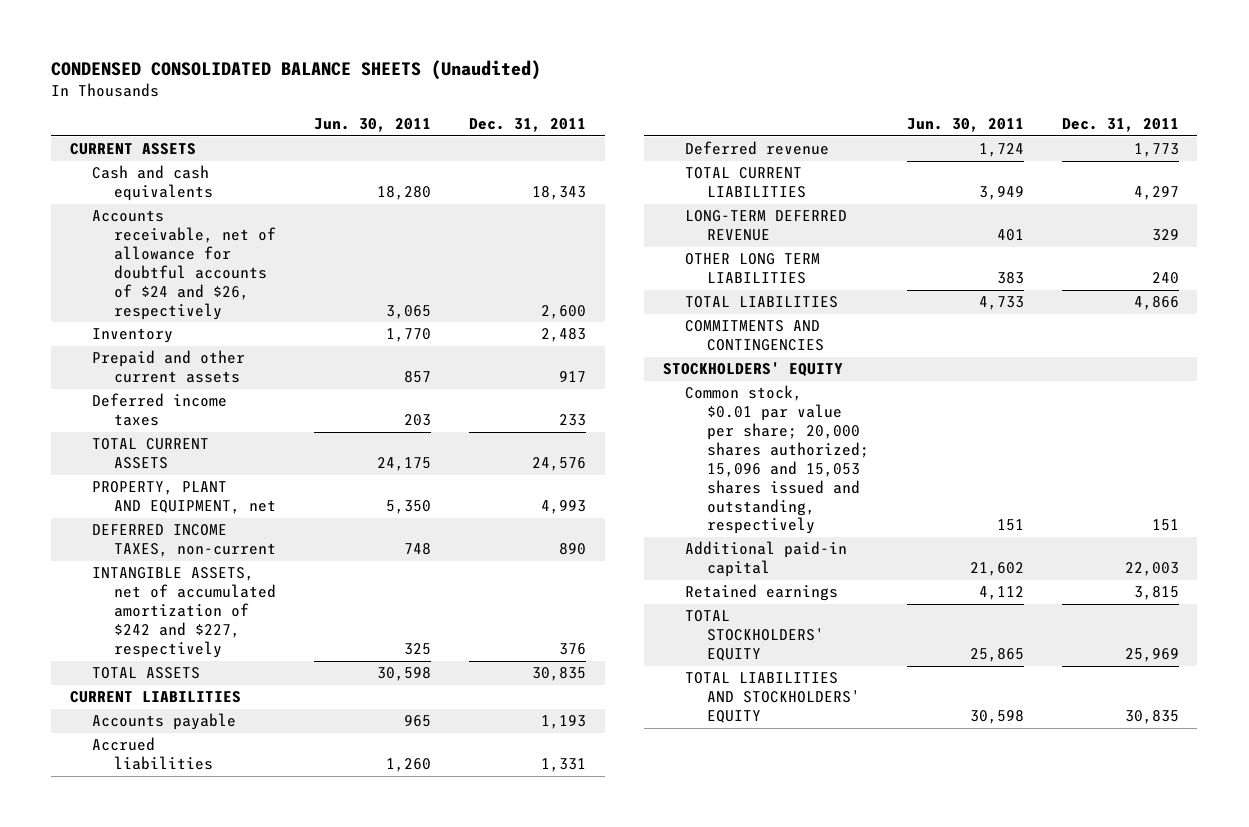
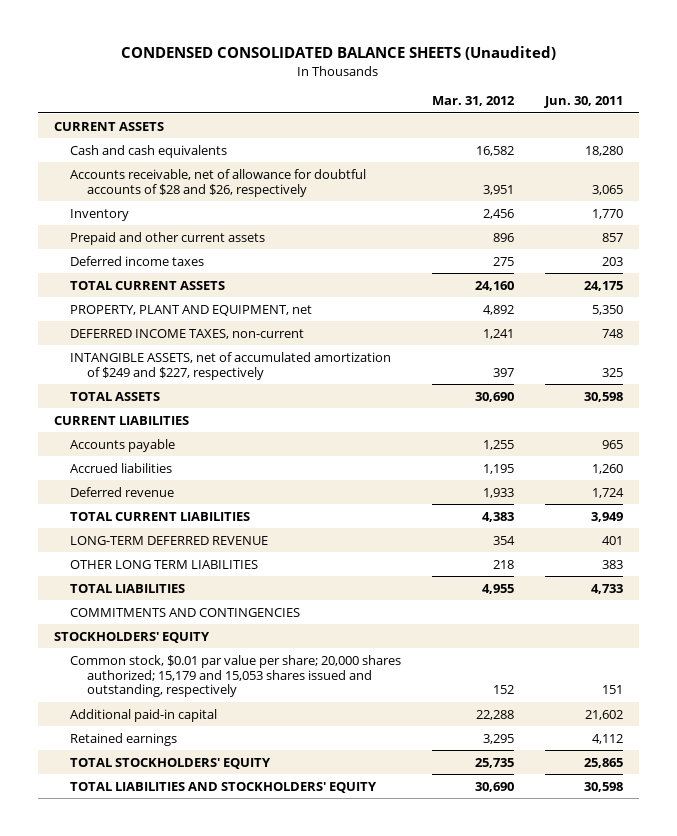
[468,118,586,133] Dec. 31, 2011 -> none
none -> [432,96,516,107] Mar. 31, 2012
[92,210,277,320] Accounts receivable, net of allowance for doubtful accounts of $24 and $26, respectively -> [70,168,367,197] Accounts receivable, net of allowance for doubtful accounts of $28 and $26, respectively
[92,567,277,658] INTANGIBLE ASSETS, net of accumulated amortization of $242 and $227, respectively -> [70,351,392,380] INTANGIBLE ASSETS, net of accumulated amortization of $249 and $227, respectively
[684,385,869,535] Common stock, $0.01 par value per share; 20,000 shares authorized; 15,096 and 15,053 shares issued and outstanding, respectively -> [70,654,402,698] Common stock, $0.01 par value per share; 20,000 shares authorized; 15,179 and 15,053 shares issued and outstanding, respectively

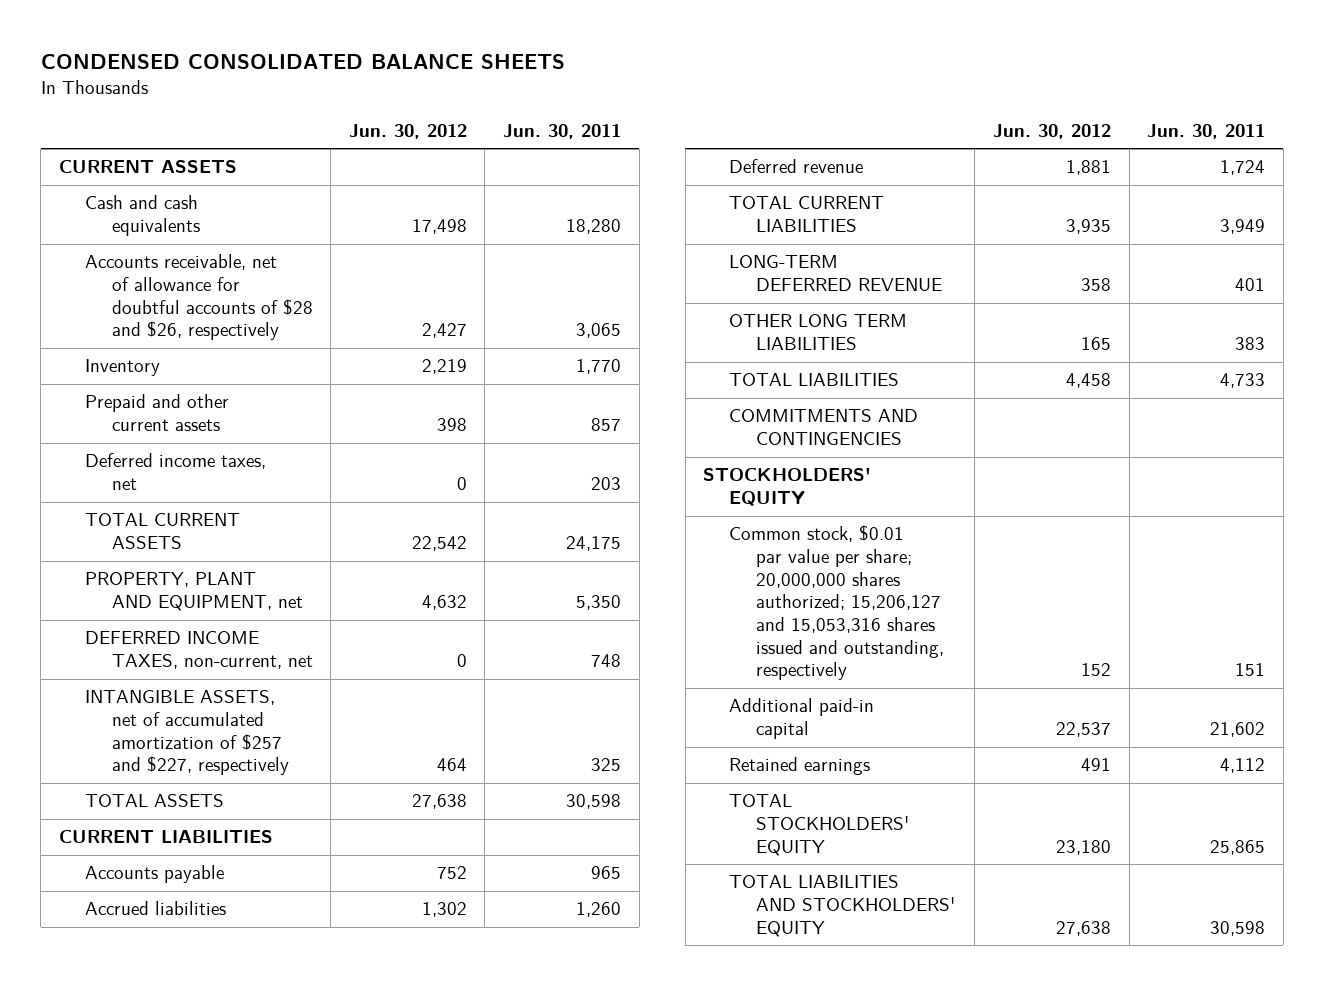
[121,46,557,61] CONDENSED CONSOLIDATED BALANCE SHEETS (Unaudited) -> [40,54,565,70] CONDENSED CONSOLIDATED BALANCE SHEETS
[432,96,516,107] Mar. 31, 2012 -> none
none -> [348,123,467,139] Jun. 30, 2012
[70,255,205,266] Deferred income taxes -> [85,453,267,491] Deferred income taxes, net
[70,328,305,339] DEFERRED INCOME TAXES, non-current -> [85,631,313,670] DEFERRED INCOME TAXES, non-current, net
[70,351,392,380] INTANGIBLE ASSETS, net of accumulated amortization of $249 and $227, respectively -> [85,690,289,776] INTANGIBLE ASSETS, net of accumulated amortization of $257 and $227, respectively
[70,654,402,698] Common stock, $0.01 par value per share; 20,000 shares authorized; 15,179 and 15,053 shares issued and outstanding, respectively -> [729,525,944,681] Common stock, $0.01 par value per share; 20,000,000 shares authorized; 15,206,127 and 15,053,316 shares issued and outstanding, respectively

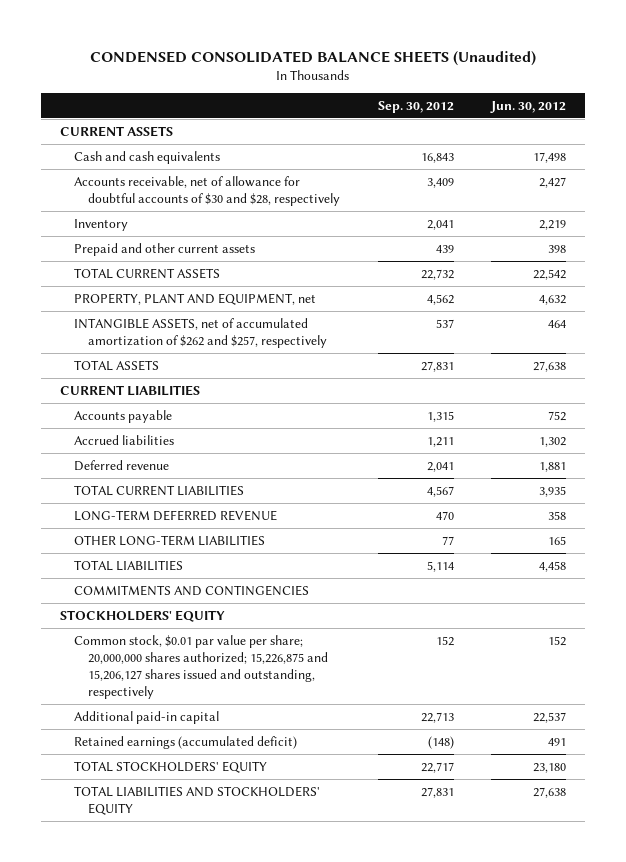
[40,54,565,70] CONDENSED CONSOLIDATED BALANCE SHEETS -> [90,50,537,66] CONDENSED CONSOLIDATED BALANCE SHEETS (Unaudited)
[503,123,622,139] Jun. 30, 2011 -> none
none -> [377,100,454,113] Sep. 30, 2012
[85,254,313,341] Accounts receivable, net of allowance for doubtful accounts of $28 and $26, respectively -> [73,175,340,206] Accounts receivable, net of allowance for doubtful accounts of $30 and $28, respectively
[85,453,267,491] Deferred income taxes, net -> none
[85,631,313,670] DEFERRED INCOME TAXES, non-current, net -> none
[85,690,289,776] INTANGIBLE ASSETS, net of accumulated amortization of $257 and $227, respectively -> [73,317,327,348] INTANGIBLE ASSETS, net of accumulated amortization of $262 and $257, respectively
[729,314,908,351] OTHER LONG TERM LIABILITIES -> [73,534,265,546] OTHER LONG-TERM LIABILITIES
[729,525,944,681] Common stock, $0.01 par value per share; 20,000,000 shares authorized; 15,206,127 and 15,053,316 shares issued and outstanding, respectively -> [73,634,328,700] Common stock, $0.01 par value per share; 20,000,000 shares authorized; 15,226,875 and 15,206,127 shares issued and outstanding, respectively
[729,757,871,776] Retained earnings -> [73,735,297,749] Retained earnings (accumulated deficit)

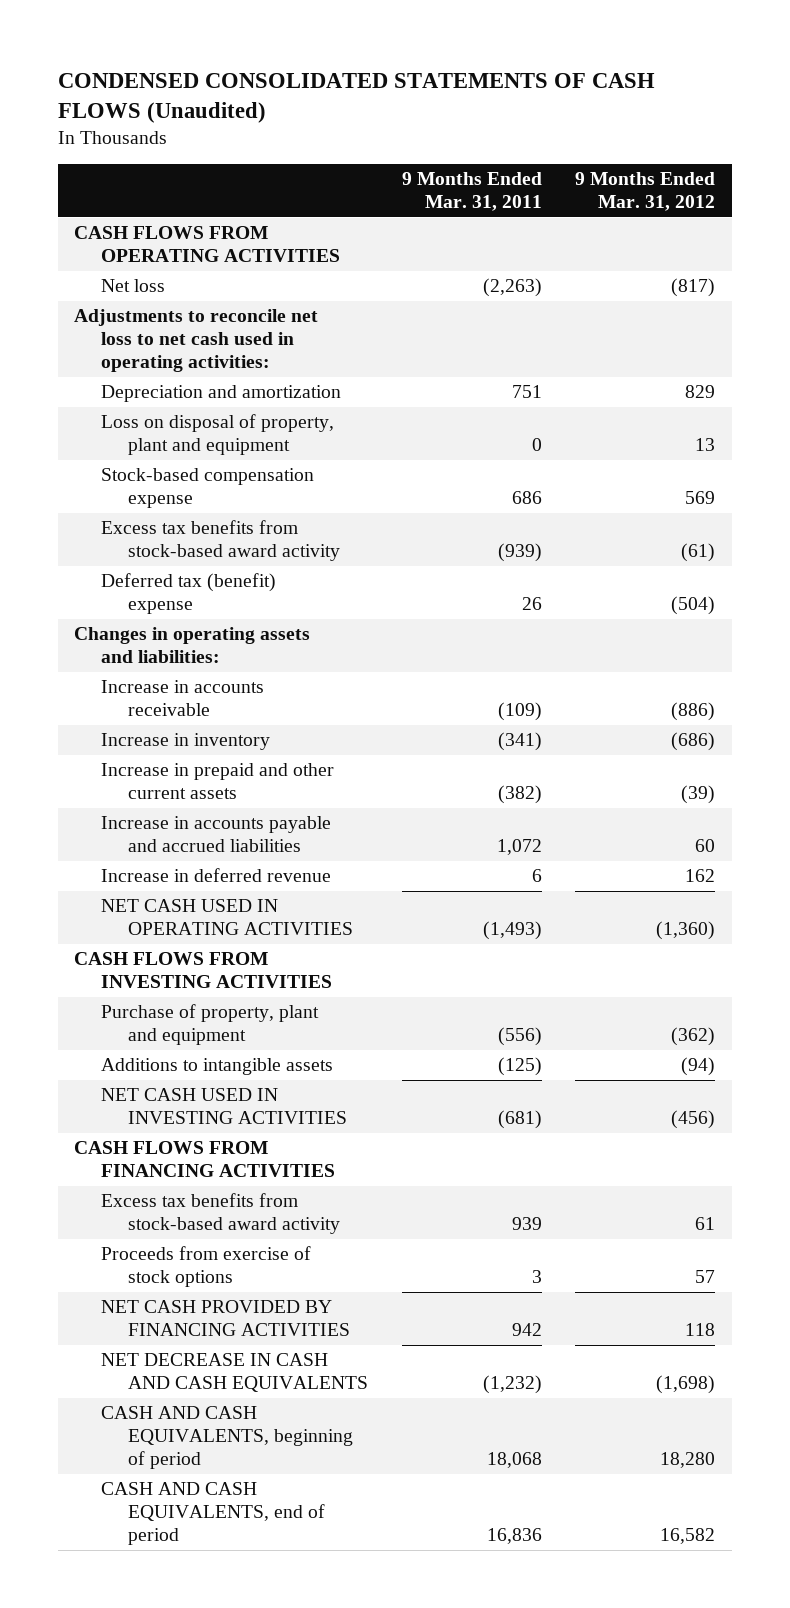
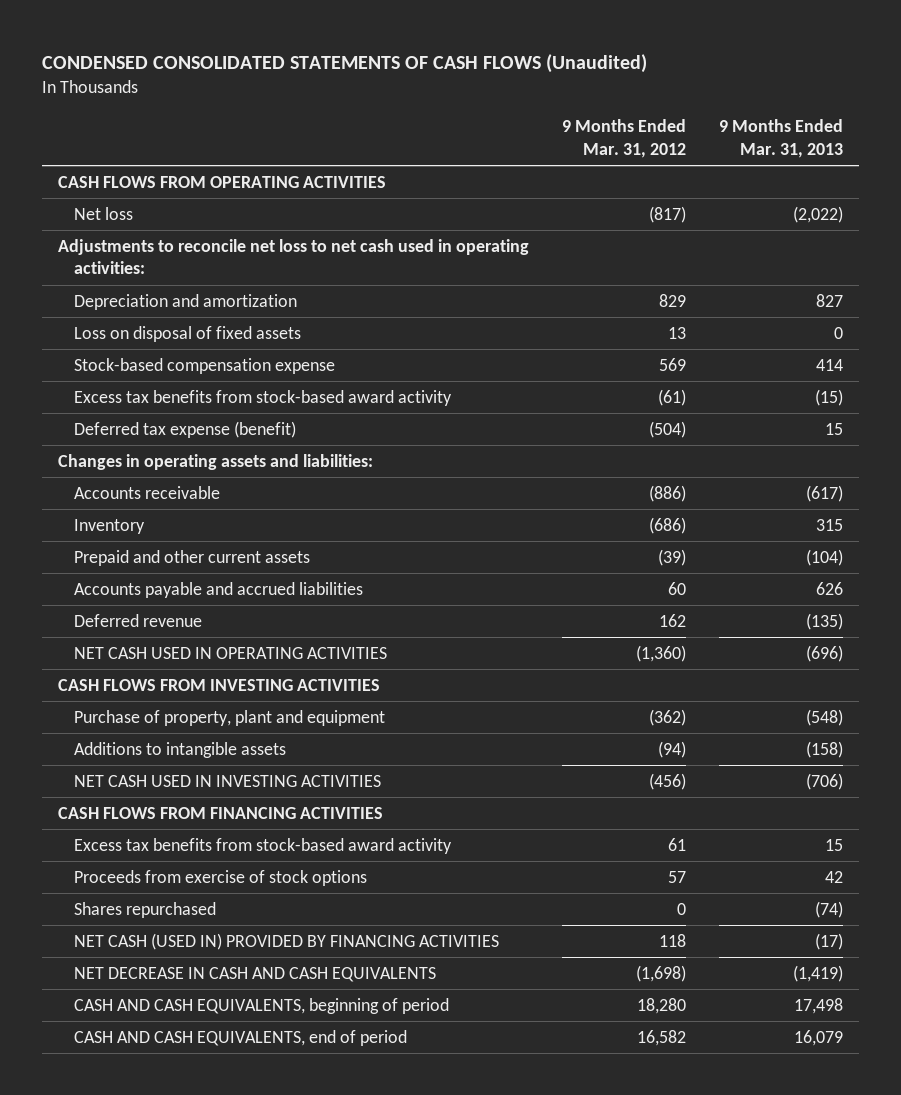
[401,172,542,212] 9 Months Ended Mar. 31, 2011 -> none
none -> [719,119,844,158] 9 Months Ended Mar. 31, 2013
[101,414,335,456] Loss on disposal of property, plant and equipment -> [74,325,302,342] Loss on disposal of fixed assets
[101,573,277,615] Deferred tax (benefit) expense -> [74,420,297,438] Deferred tax expense (benefit)
[101,680,265,717] Increase in accounts receivable -> [74,485,221,499] Accounts receivable
[101,733,271,751] Increase in inventory -> [74,518,146,534] Inventory
[101,763,335,800] Increase in prepaid and other current assets -> [74,549,311,566] Prepaid and other current assets
[101,816,332,853] Increase in accounts payable and accrued liabilities -> [74,581,364,598] Accounts payable and accrued liabilities
[101,868,332,883] Increase in deferred revenue -> [74,613,203,627] Deferred revenue
none -> [74,901,217,918] Shares repurchased
[101,1300,350,1337] NET CASH PROVIDED BY FINANCING ACTIVITIES -> [74,932,500,950] NET CASH (USED IN) PROVIDED BY FINANCING ACTIVITIES

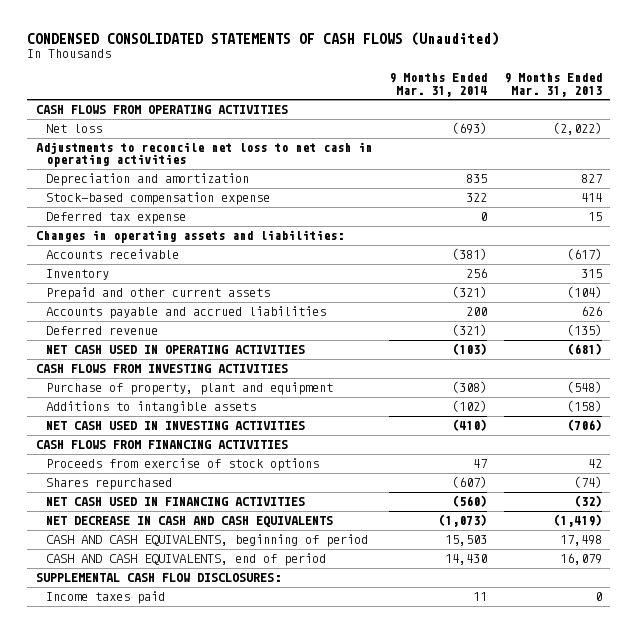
[562,119,687,158] 9 Months Ended Mar. 31, 2012 -> none
none -> [388,73,487,97] 9 Months Ended Mar. 31, 2014
[58,238,530,275] Adjustments to reconcile net loss to net cash used in operating activities: -> [35,142,372,168] Adjustments to reconcile net loss to net cash in operating activities
[74,325,302,342] Loss on disposal of fixed assets -> none
[74,389,453,406] Excess tax benefits from stock-based award activity -> none
[74,420,297,438] Deferred tax expense (benefit) -> [46,212,187,225] Deferred tax expense
[806,644,844,662] (696) -> [566,343,602,356] (681)
[74,837,453,854] Excess tax benefits from stock-based award activity -> none
[74,932,500,950] NET CASH (USED IN) PROVIDED BY FINANCING ACTIVITIES -> [46,497,306,507] NET CASH USED IN FINANCING ACTIVITIES
[815,932,844,950] (17) -> [573,495,602,508] (32)
none -> [35,573,281,583] SUPPLEMENTAL CASH FLOW DISCLOSURES:
none -> [46,591,166,605] Income taxes paid

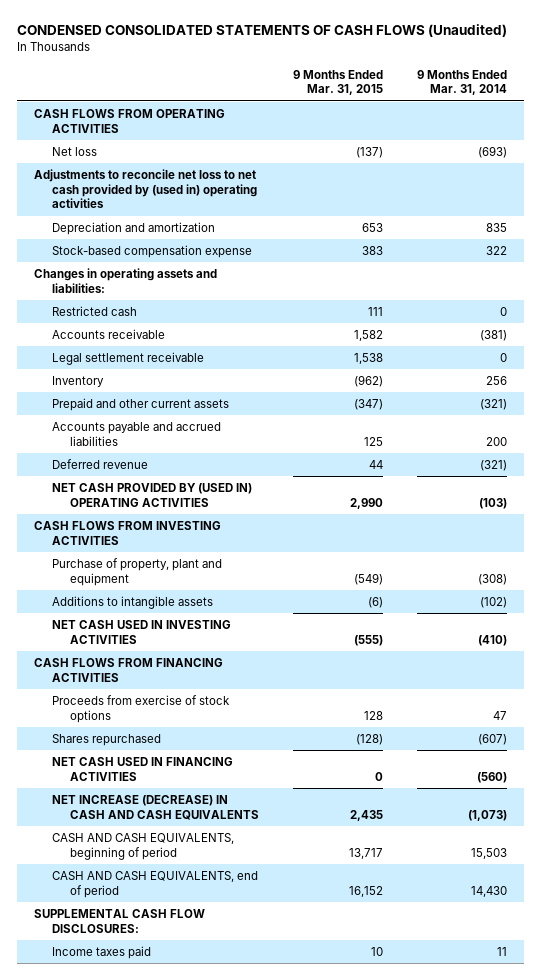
[503,73,602,97] 9 Months Ended Mar. 31, 2013 -> none
none -> [292,69,383,96] 9 Months Ended Mar. 31, 2015
[35,142,372,168] Adjustments to reconcile net loss to net cash in operating activities -> [34,168,258,209] Adjustments to reconcile net loss to net cash provided by (used in) operating activities
[46,212,187,225] Deferred tax expense -> none
none -> [52,305,138,316] Restricted cash
none -> [52,351,205,365] Legal settlement receivable
[46,345,306,355] NET CASH USED IN OPERATING ACTIVITIES -> [52,482,253,507] NET CASH PROVIDED BY (USED IN) OPERATING ACTIVITIES
[46,516,334,528] NET DECREASE IN CASH AND CASH EQUIVALENTS -> [52,794,260,820] NET INCREASE (DECREASE) IN CASH AND CASH EQUIVALENTS

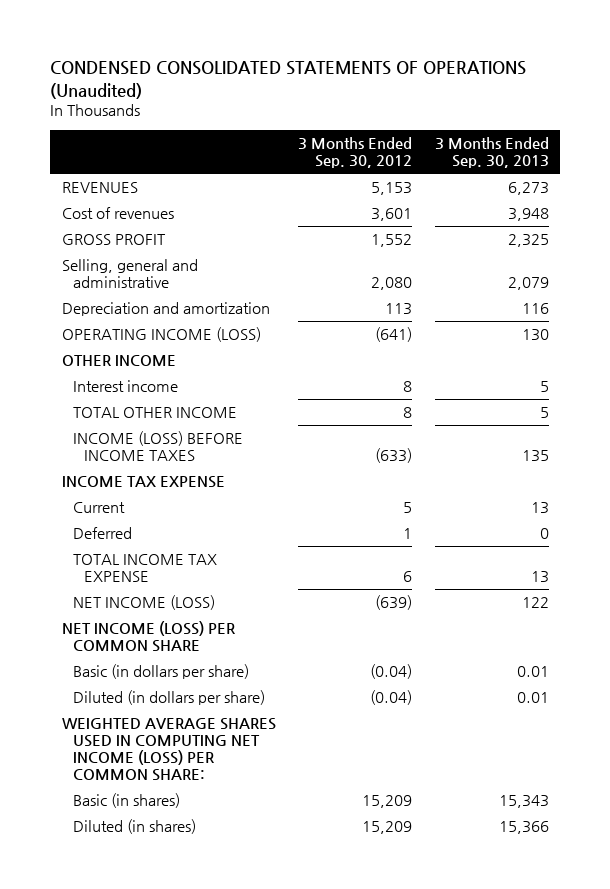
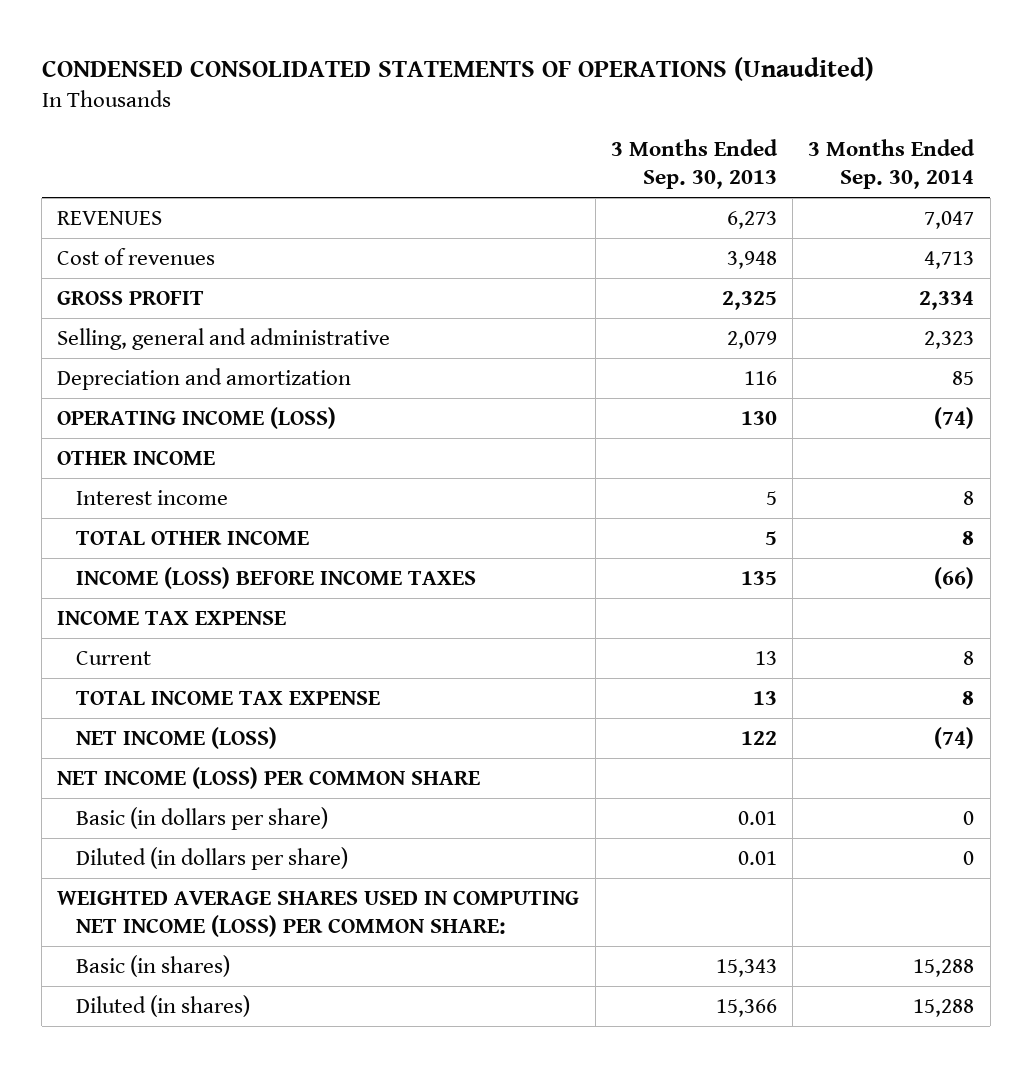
[298,137,413,169] 3 Months Ended Sep. 30, 2012 -> none
none -> [808,139,976,190] 3 Months Ended Sep. 30, 2014
[72,527,132,540] Deferred -> none

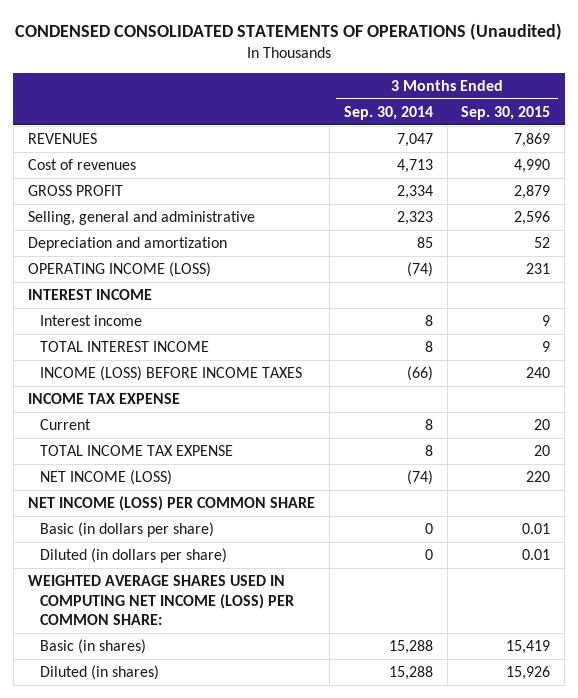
[610,139,778,190] 3 Months Ended Sep. 30, 2013 -> none
none -> [461,105,551,120] Sep. 30, 2015
[57,449,216,465] OTHER INCOME -> [27,288,152,300] INTEREST INCOME
[75,529,309,545] TOTAL OTHER INCOME -> [40,340,210,352] TOTAL INTEREST INCOME

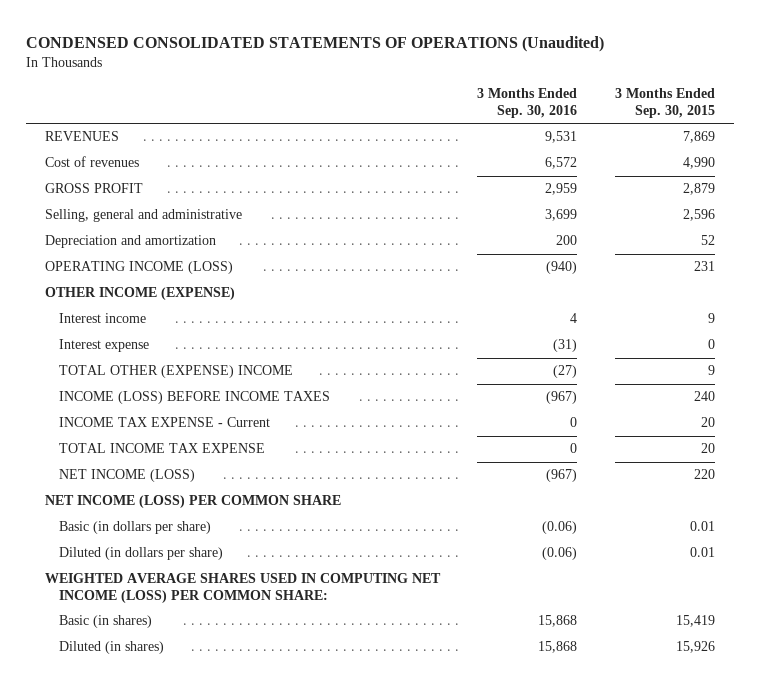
[343,105,433,120] Sep. 30, 2014 -> none
none -> [477,88,578,118] 3 Months Ended Sep. 30, 2016
[27,288,152,300] INTEREST INCOME -> [44,287,235,301] OTHER INCOME (EXPENSE)
none -> [59,339,150,353] Interest expense
[40,340,210,352] TOTAL INTEREST INCOME -> [59,365,294,379] TOTAL OTHER (EXPENSE) INCOME
[27,392,180,404] INCOME TAX EXPENSE -> none
[40,418,92,430] Current -> [59,417,271,428] INCOME TAX EXPENSE - Current

